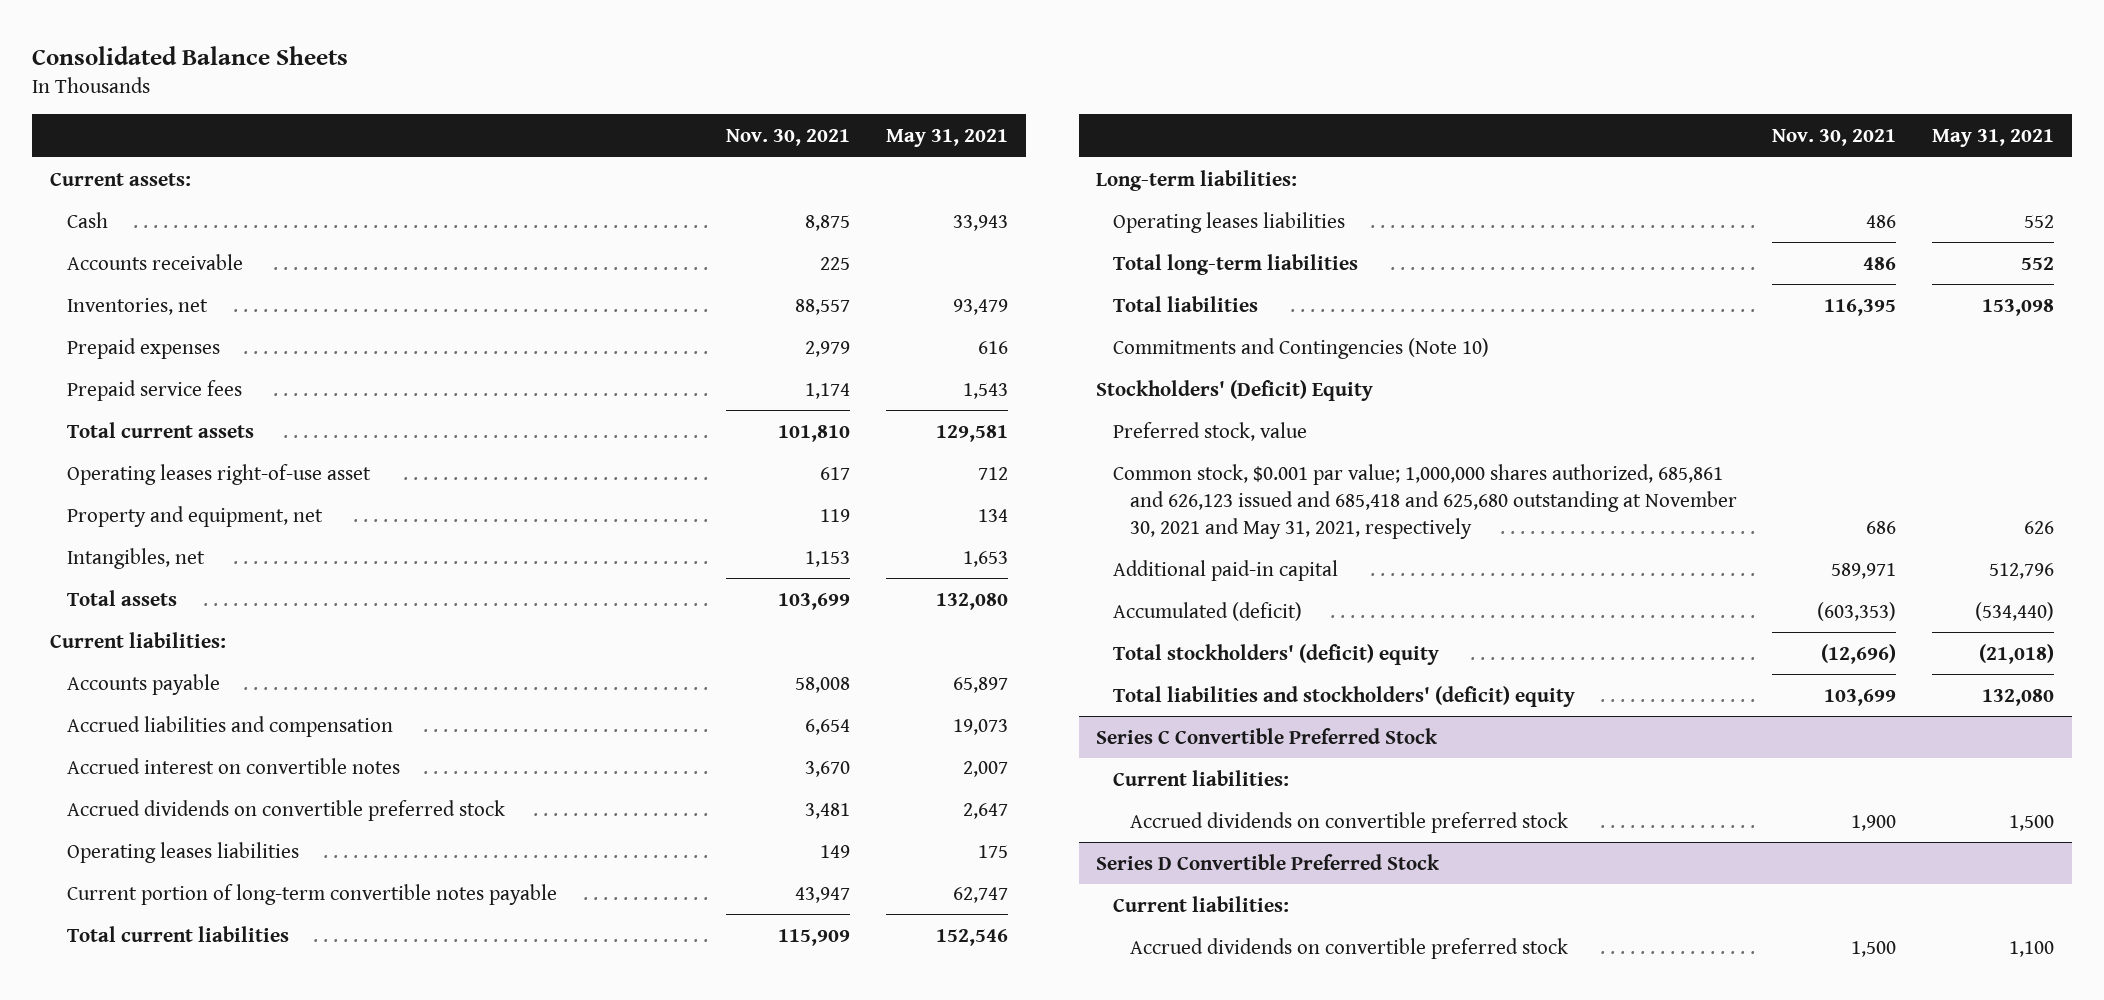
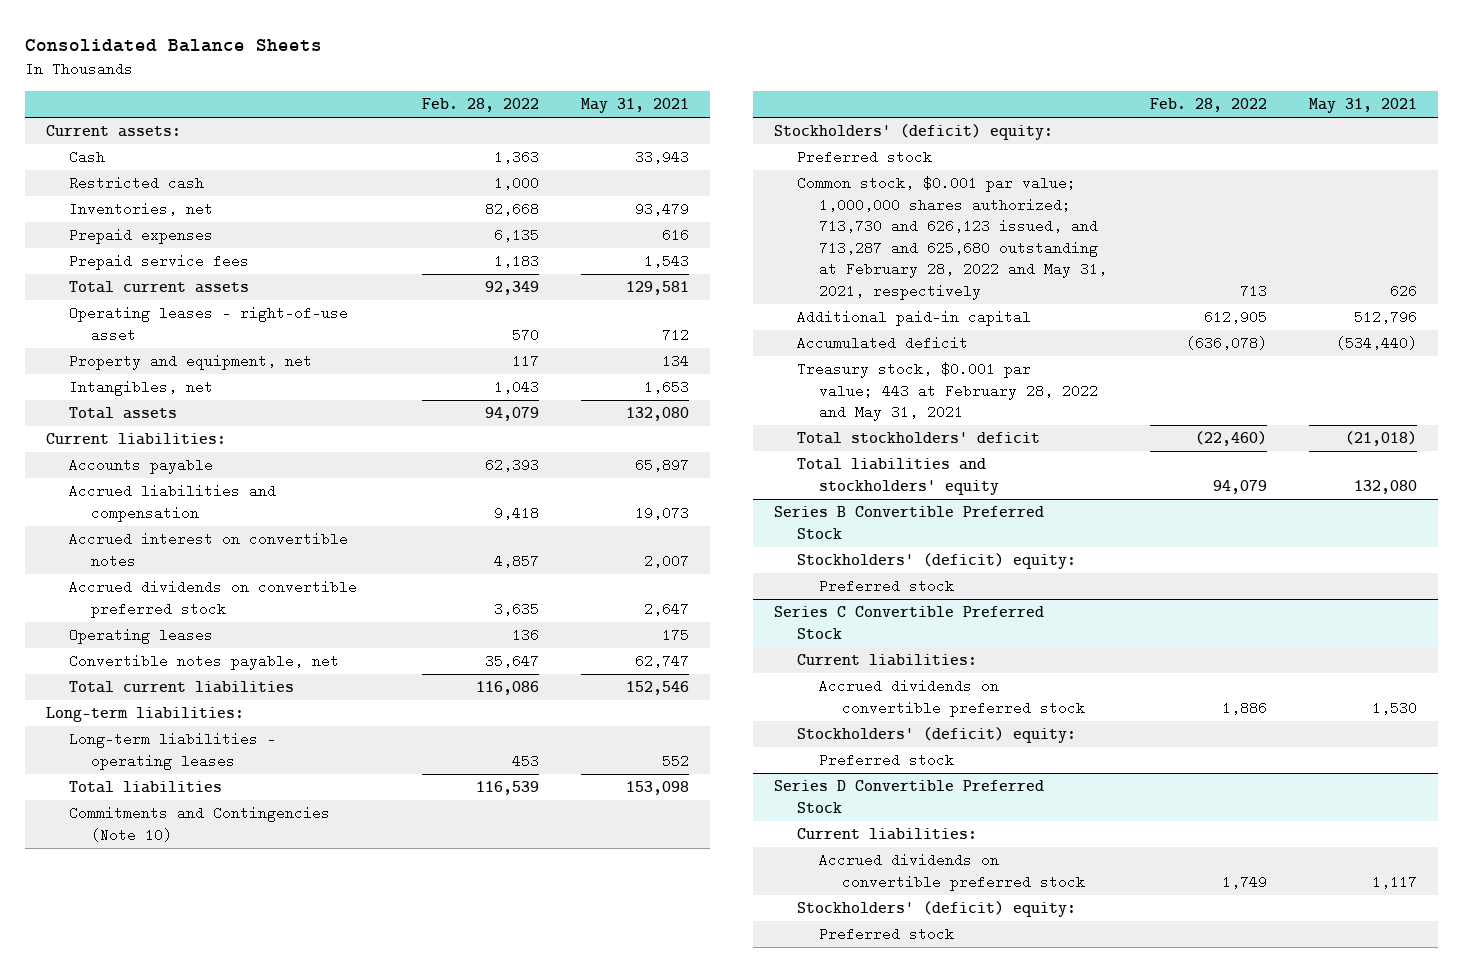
[726,129,851,147] Nov. 30, 2021 -> none
none -> [421,98,539,113] Feb. 28, 2022
[66,253,243,270] Accounts receivable -> none
none -> [68,176,204,191] Restricted cash
[66,463,371,485] Operating leases right-of-use asset -> [68,306,348,342] Operating leases - right-of-use asset
[66,841,299,863] Operating leases liabilities -> [68,628,213,645] Operating leases
[66,883,557,905] Current portion of long-term convertible notes payable -> [68,654,339,671] Convertible notes payable, net
[1113,253,1359,275] Total long-term liabilities -> none
[1113,211,1346,233] Operating leases liabilities -> [68,732,276,770] Long-term liabilities - operating leases
[1096,379,1374,401] Stockholders' (Deficit) Equity -> [773,124,1053,141] Stockholders' (deficit) equity:
[1113,421,1308,441] Preferred stock, value -> [796,150,932,165] Preferred stock
[1113,463,1737,539] Common stock, $0.001 par value; 1,000,000 shares authorized, 685,861 and 626,123 issued and 685,418 and 625,680 outstanding at November 30, 2021 and May 31, 2021, respectively -> [796,176,1108,300] Common stock, $0.001 par value; 1,000,000 shares authorized; 713,730 and 626,123 issued, and 713,287 and 625,680 outstanding at February 28, 2022 and May 31, 2021, respectively
[1113,601,1303,621] Accumulated (deficit) -> [796,336,968,351] Accumulated deficit
none -> [796,362,1099,422] Treasury stock, $0.001 par value; 443 at February 28, 2022 and May 31, 2021
[1113,643,1440,665] Total stockholders' (deficit) equity -> [796,432,1040,445] Total stockholders' deficit
[1113,685,1576,707] Total liabilities and stockholders' (deficit) equity -> [796,458,1000,495] Total liabilities and stockholders' equity
none -> [773,506,1044,539] Series B Convertible Preferred Stock
none -> [796,553,1076,570] Stockholders' (deficit) equity:
none -> [819,579,955,594] Preferred stock
[2009,814,2055,831] 1,500 -> [1372,700,1418,715] 1,530
none -> [796,727,1076,744] Stockholders' (deficit) equity:
none -> [819,753,955,768] Preferred stock
[2009,940,2055,957] 1,100 -> [1372,874,1418,889] 1,117
none -> [796,901,1076,918] Stockholders' (deficit) equity:
none -> [819,927,955,942] Preferred stock

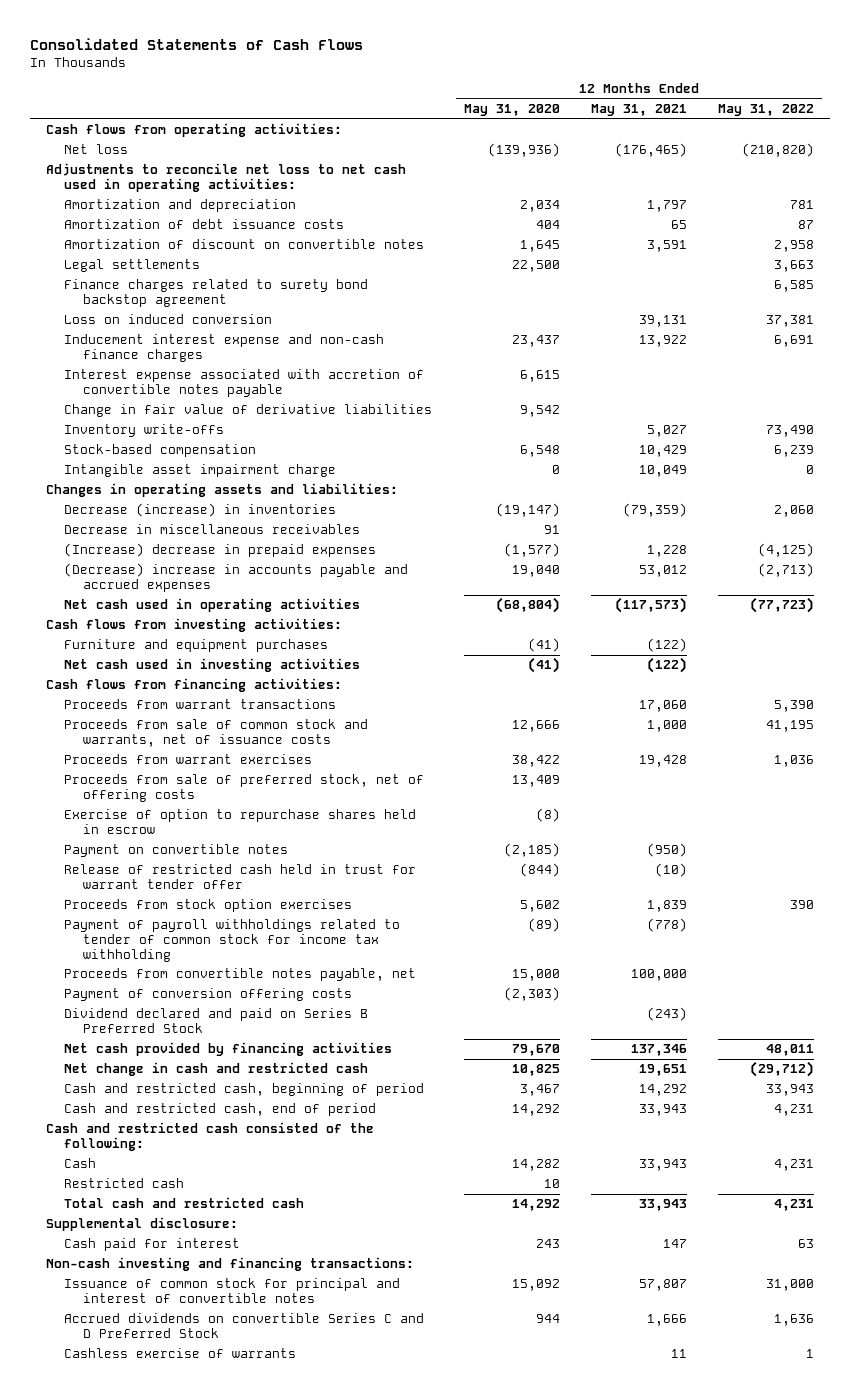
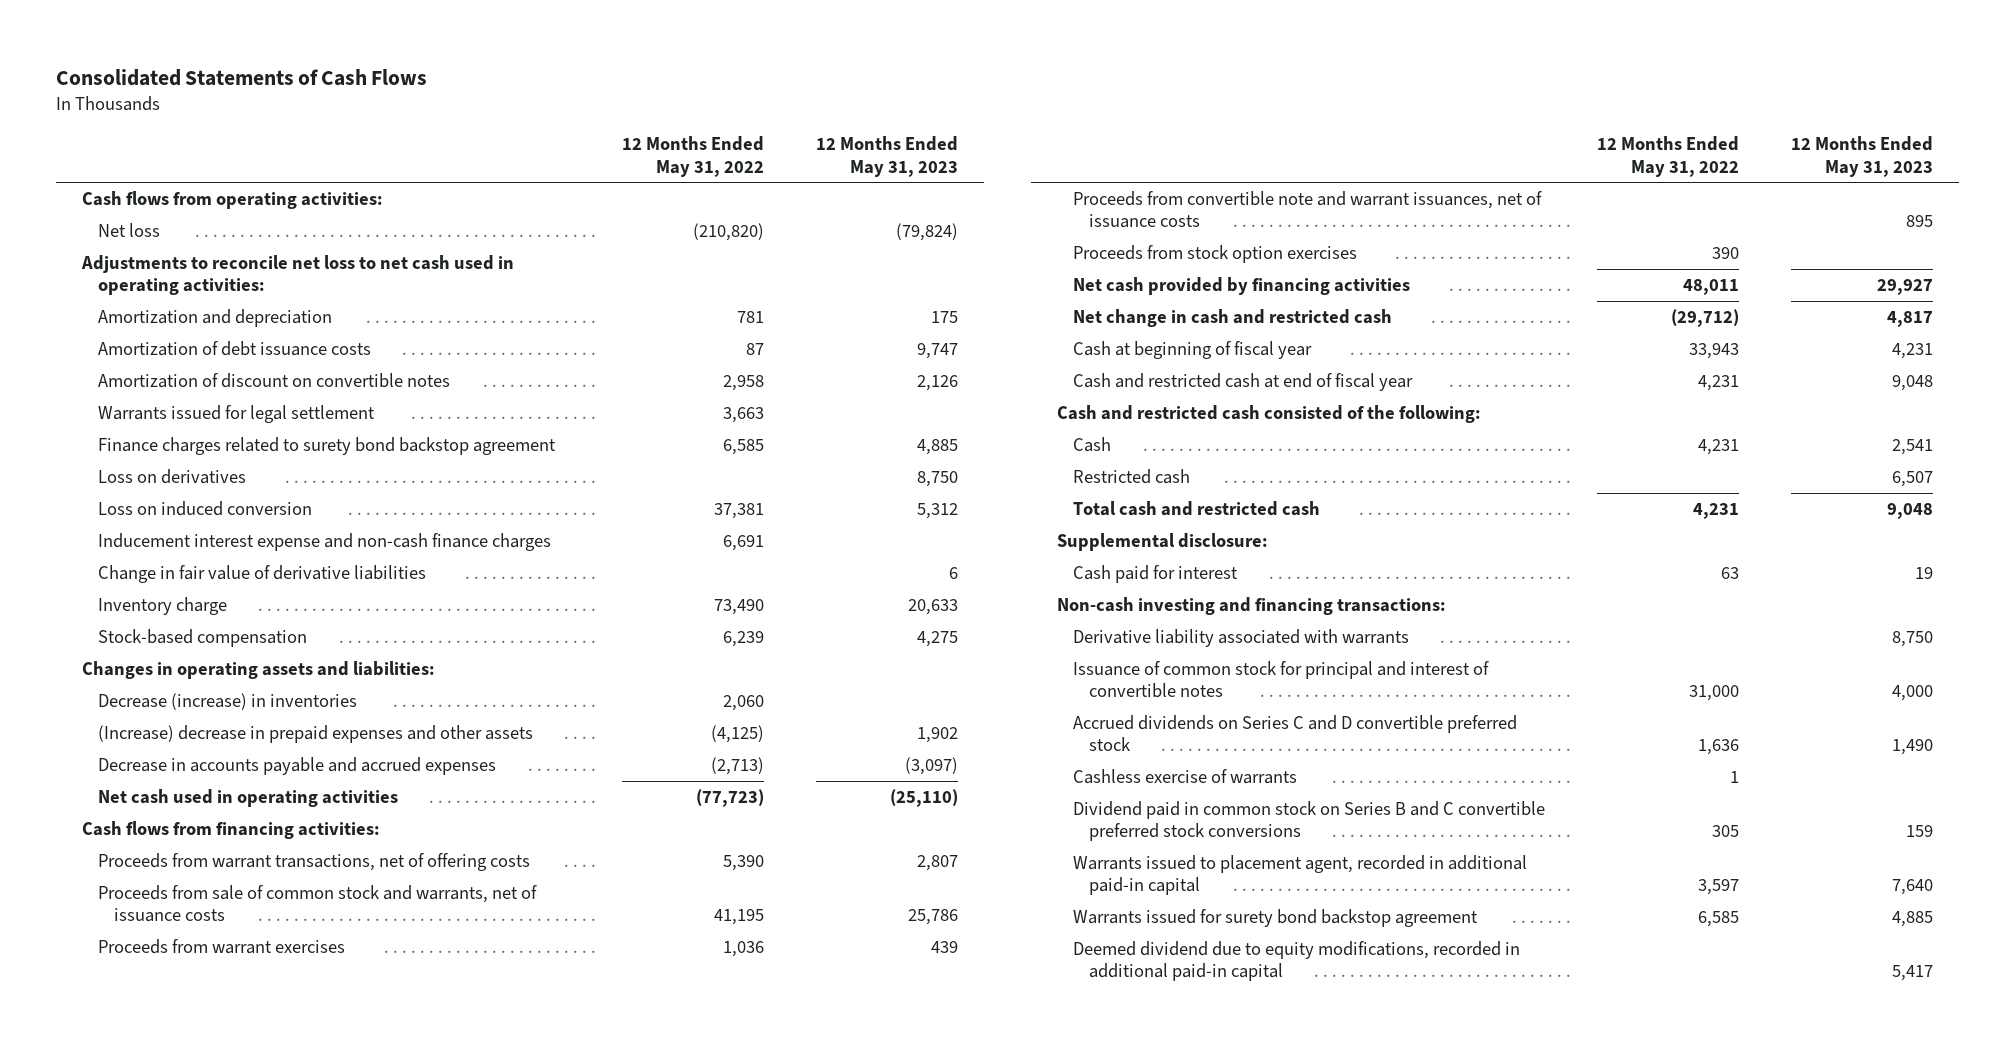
[463,104,560,117] May 31, 2020 -> none
[590,104,687,117] May 31, 2021 -> none
none -> [816,136,959,177] 12 Months Ended May 31, 2023
[64,259,201,273] Legal settlements -> [97,404,375,423] Warrants issued for legal settlement
none -> [97,468,246,484] Loss on derivatives
[64,369,425,398] Interest expense associated with accretion of convertible notes payable -> none
[64,424,225,438] Inventory write-offs -> [97,596,227,615] Inventory charge
[64,464,337,478] Intangible asset impairment charge -> none
[64,524,361,535] Decrease in miscellaneous receivables -> none
[64,543,377,558] (Increase) decrease in prepaid expenses -> [97,724,533,743] (Increase) decrease in prepaid expenses and other assets
[64,563,409,593] (Decrease) increase in accounts payable and accrued expenses -> [97,756,496,775] Decrease in accounts payable and accrued expenses
[46,618,343,633] Cash flows from investing activities: -> none
[64,639,329,653] Furniture and equipment purchases -> none
[64,658,361,673] Net cash used in investing activities -> none
[64,699,337,710] Proceeds from warrant transactions -> [97,852,530,871] Proceeds from warrant transactions, net of offering costs
[64,774,425,803] Proceeds from sale of preferred stock, net of offering costs -> none
[64,809,417,835] Exercise of option to repurchase shares held in escrow -> none
[64,844,289,858] Payment on convertible notes -> none
[64,864,417,890] Release of restricted cash held in trust for warrant tender offer -> none
none -> [1072,190,1542,229] Proceeds from convertible note and warrant issuances, net of issuance costs
[64,919,401,962] Payment of payroll withholdings related to tender of common stock for income tax withholding -> none
[64,968,417,982] Proceeds from convertible notes payable, net -> none
[64,988,353,1002] Payment of conversion offering costs -> none
[64,1008,369,1034] Dividend declared and paid on Series B Preferred Stock -> none
[64,1083,425,1097] Cash and restricted cash, beginning of period -> [1072,340,1312,359] Cash at beginning of fiscal year
[64,1103,377,1117] Cash and restricted cash, end of period -> [1072,372,1413,391] Cash and restricted cash at end of fiscal year
none -> [1072,628,1409,647] Derivative liability associated with warrants
[64,1313,425,1339] Accrued dividends on convertible Series C and D Preferred Stock -> [1072,714,1517,752] Accrued dividends on Series C and D convertible preferred stock
none -> [1072,800,1545,842] Dividend paid in common stock on Series B and C convertible preferred stock conversions
none -> [1072,854,1527,896] Warrants issued to placement agent, recorded in additional paid-in capital
none -> [1072,908,1478,927] Warrants issued for surety bond backstop agreement
none -> [1072,940,1520,982] Deemed dividend due to equity modifications, recorded in additional paid-in capital

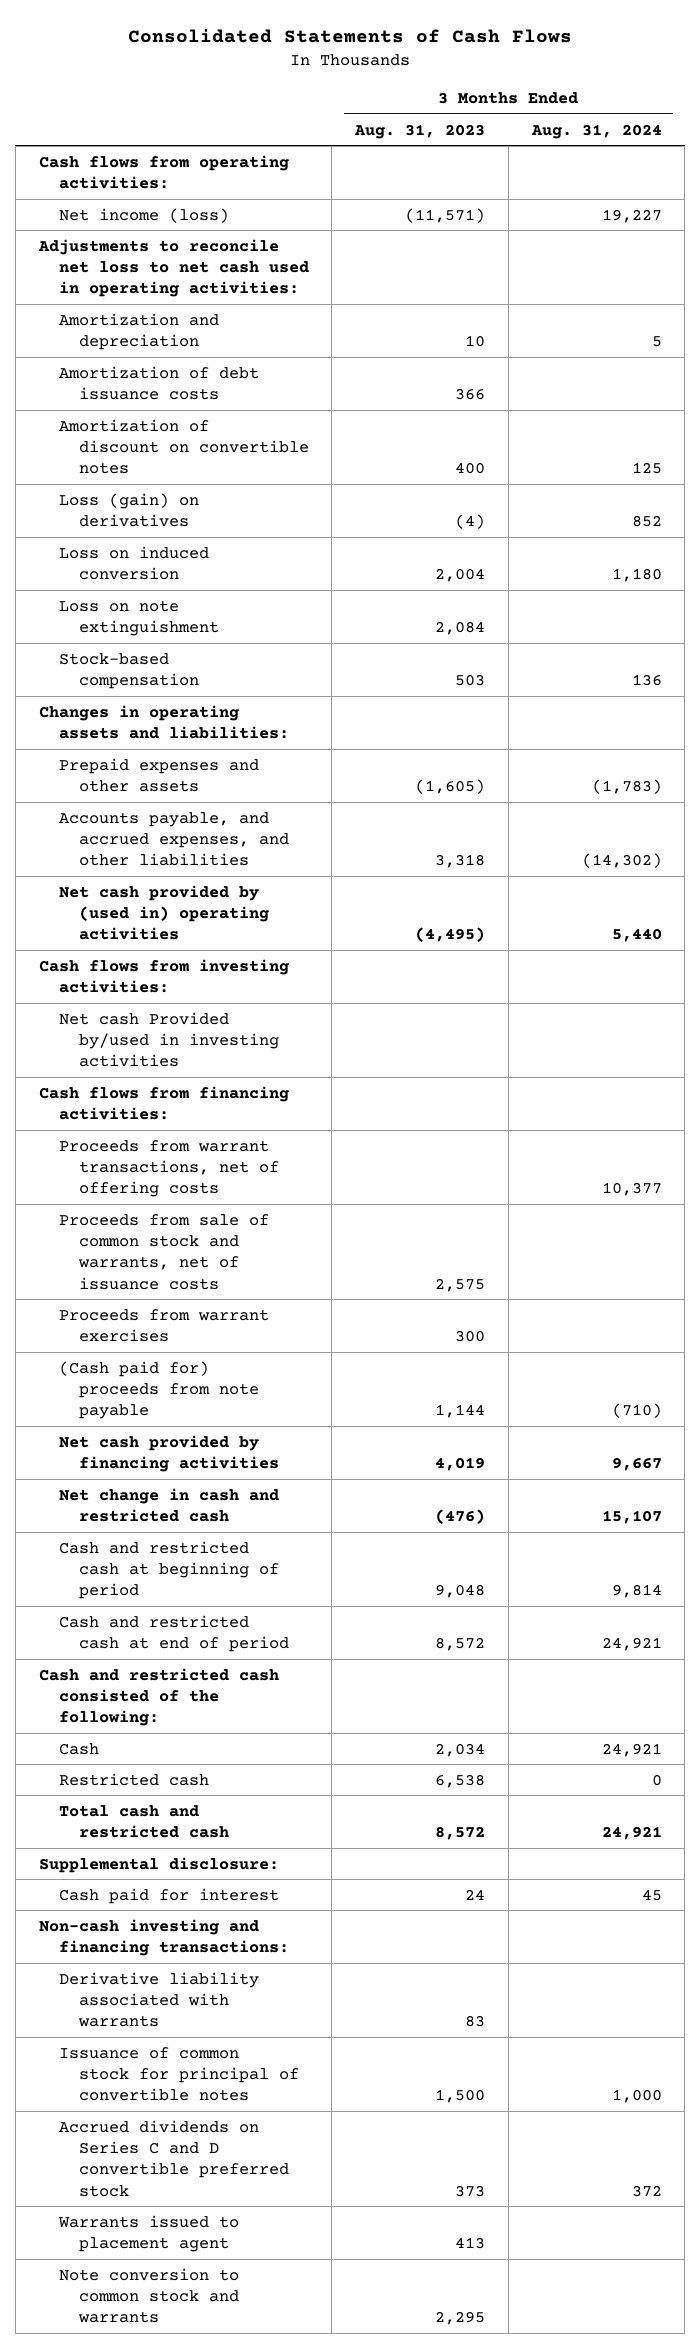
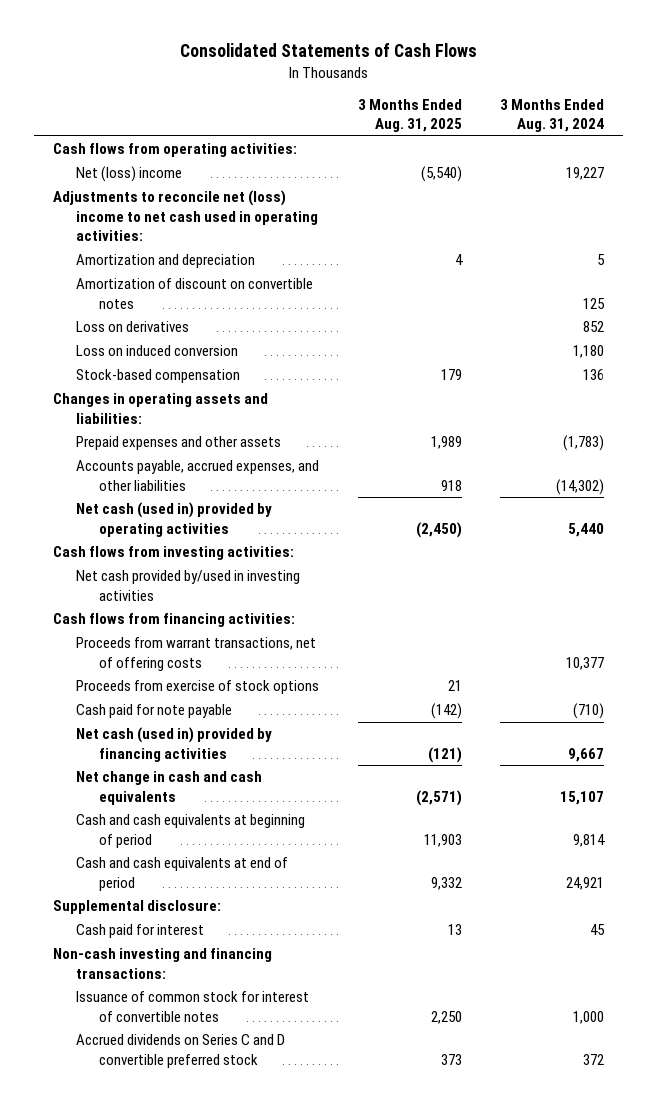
[354,123,486,139] Aug. 31, 2023 -> none
none -> [357,98,462,133] 3 Months Ended Aug. 31, 2025
[58,207,229,223] Net income (loss) -> [76,166,183,183] Net (loss) income
[37,238,309,298] Adjustments to reconcile net loss to net cash used in operating activities: -> [53,190,319,242] Adjustments to reconcile net (loss) income to net cash used in operating activities:
[58,365,259,401] Amortization of debt issuance costs -> none
[58,492,199,528] Loss (gain) on derivatives -> [76,321,190,333] Loss on derivatives
[58,599,219,637] Loss on note extinguishment -> none
[58,811,289,867] Accounts payable, and accrued expenses, and other liabilities -> [76,460,320,491] Accounts payable, accrued expenses, and other liabilities
[58,884,269,941] Net cash provided by (used in) operating activities -> [76,502,273,537] Net cash (used in) provided by operating activities
[58,1011,279,1068] Net cash Provided by/used in investing activities -> [76,570,301,601] Net cash provided by/used in investing activities
[58,1213,269,1290] Proceeds from sale of common stock and warrants, net of issuance costs -> none
[58,1308,269,1343] Proceeds from warrant exercises -> none
[38,1667,279,1727] Cash and restricted cash consisted of the following: -> none
[58,1742,99,1755] Cash -> none
[58,1772,209,1786] Restricted cash -> none
[58,1804,229,1839] Total cash and restricted cash -> none
none -> [76,680,320,695] Proceeds from exercise of stock options
[58,1360,259,1420] (Cash paid for) proceeds from note payable -> [76,704,233,719] Cash paid for note payable
[58,1434,279,1473] Net cash provided by financing activities -> [76,727,273,762] Net cash (used in) provided by financing activities
[58,1487,279,1523] Net change in cash and restricted cash -> [76,771,263,805] Net change in cash and cash equivalents
[58,1540,279,1600] Cash and restricted cash at beginning of period -> [76,814,306,848] Cash and cash equivalents at beginning of period
[58,1614,289,1653] Cash and restricted cash at end of period -> [76,857,289,891] Cash and cash equivalents at end of period
[58,1971,259,2028] Derivative liability associated with warrants -> none
[58,2046,299,2102] Issuance of common stock for principal of convertible notes -> [76,991,310,1022] Issuance of common stock for interest of convertible notes
[57,2214,239,2253] Warrants issued to placement agent -> none
[58,2267,239,2324] Note conversion to common stock and warrants -> none

